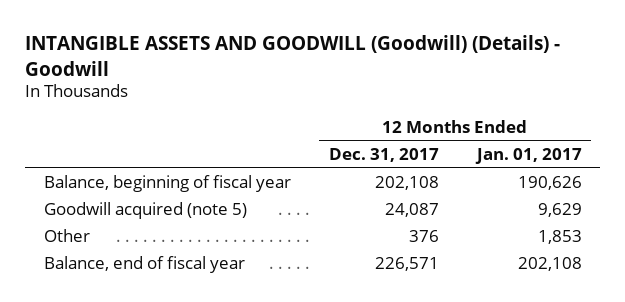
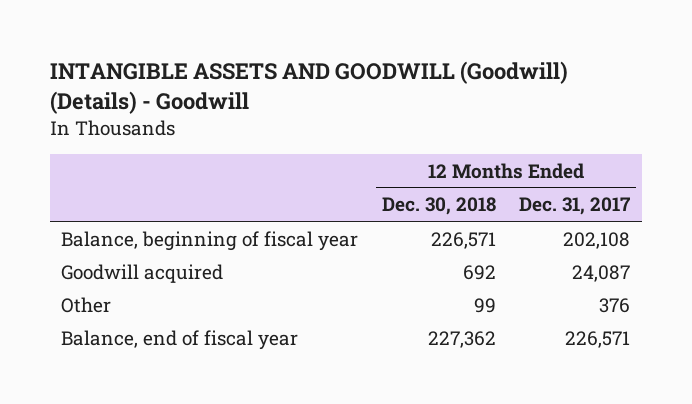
[474,148,582,165] Jan. 01, 2017 -> none
none -> [381,197,496,216] Dec. 30, 2018
[43,202,247,220] Goodwill acquired (note 5) -> [61,263,224,283] Goodwill acquired

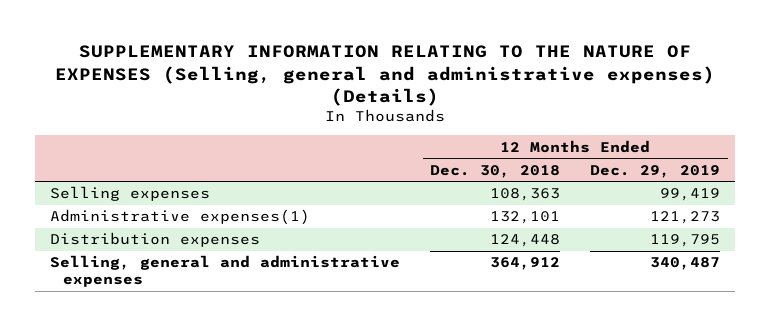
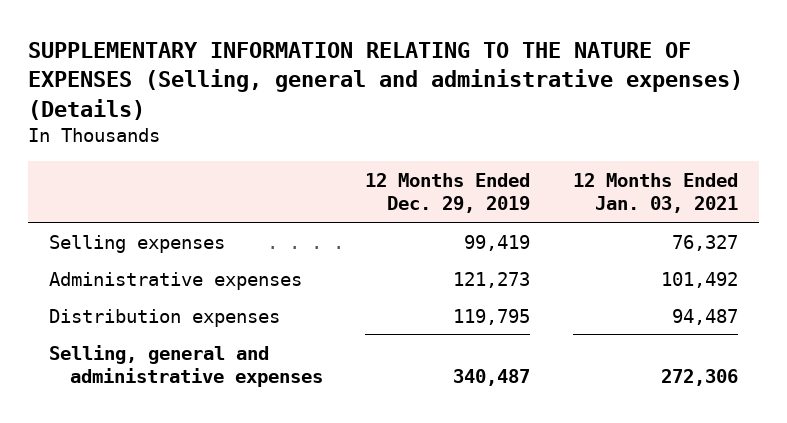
[430,164,561,178] Dec. 30, 2018 -> none
none -> [572,172,738,214] 12 Months Ended Jan. 03, 2021
[50,209,311,226] Administrative expenses(1) -> [49,271,303,290] Administrative expenses

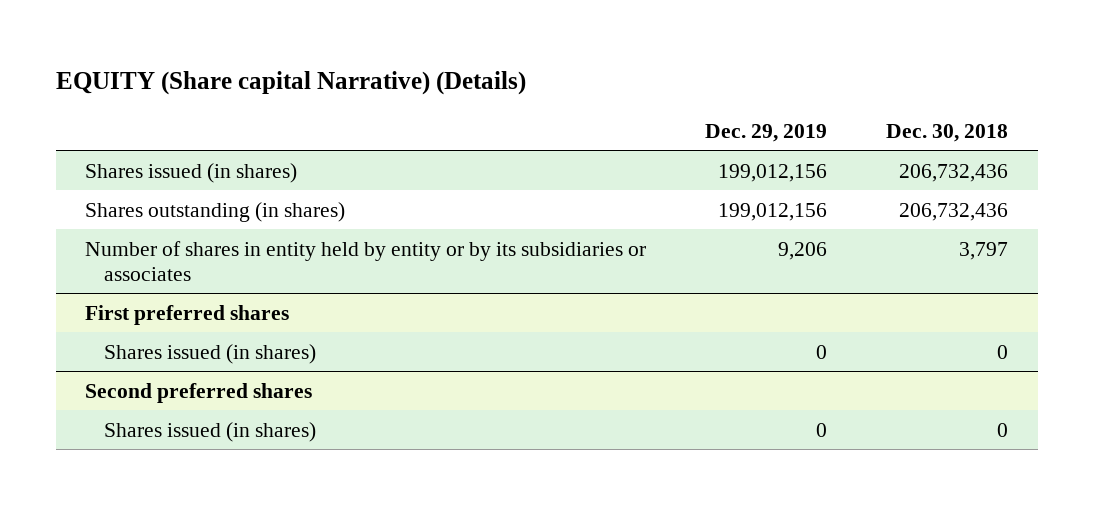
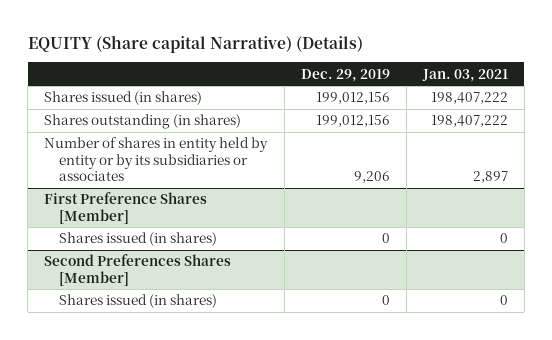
[886,123,1009,142] Dec. 30, 2018 -> none
none -> [421,68,508,82] Jan. 03, 2021
[85,304,290,325] First preferred shares -> [44,192,208,224] First Preference Shares [Member]
[85,382,313,403] Second preferred shares -> [44,254,232,286] Second Preferences Shares [Member]

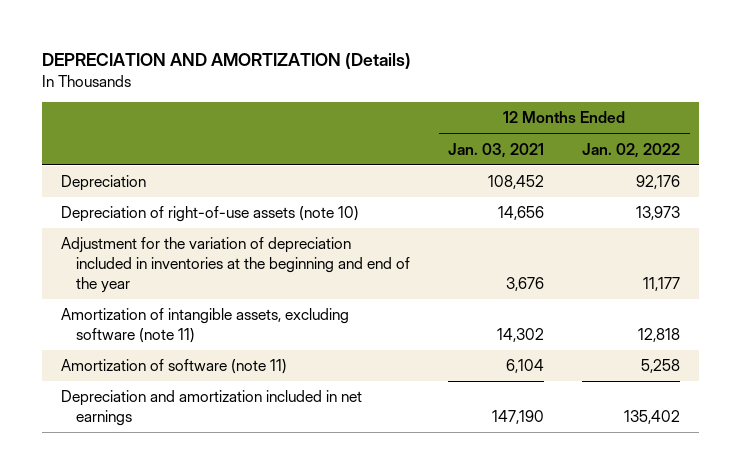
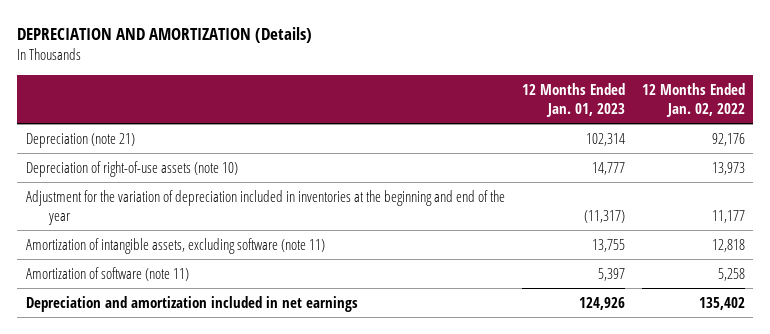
[448,142,545,158] Jan. 03, 2021 -> none
none -> [521,83,625,117] 12 Months Ended Jan. 01, 2023
[60,175,146,192] Depreciation -> [25,132,135,148] Depreciation (note 21)

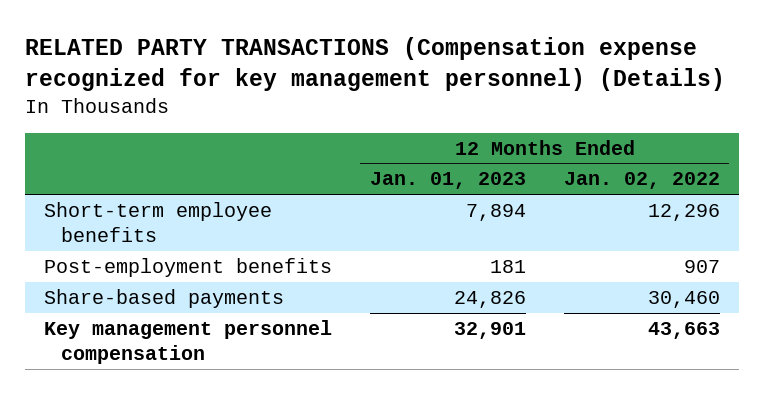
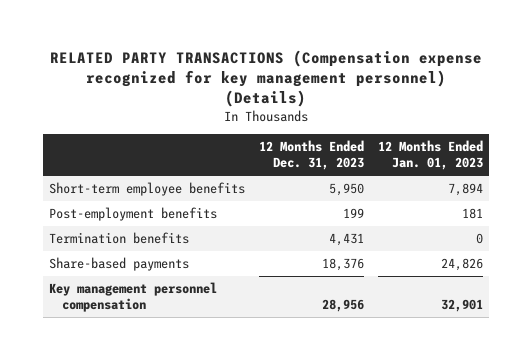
[563,172,720,190] Jan. 02, 2022 -> none
none -> [258,139,364,171] 12 Months Ended Dec. 31, 2023
none -> [49,232,190,245] Termination benefits

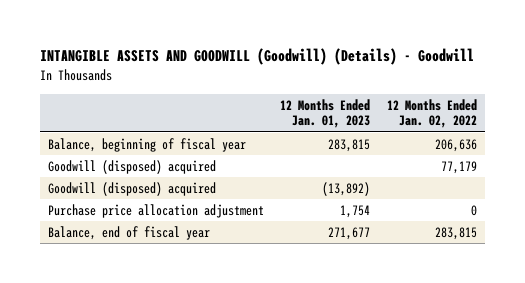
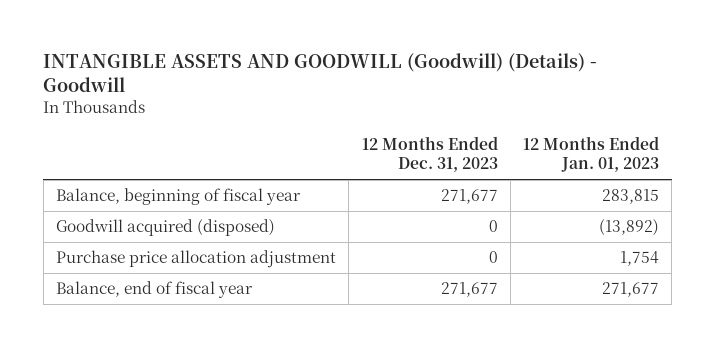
[386,98,477,129] 12 Months Ended Jan. 02, 2022 -> none
none -> [361,136,498,173] 12 Months Ended Dec. 31, 2023
[48,160,217,175] Goodwill (disposed) acquired -> none
[48,182,217,197] Goodwill (disposed) acquired -> [56,219,276,237] Goodwill acquired (disposed)

